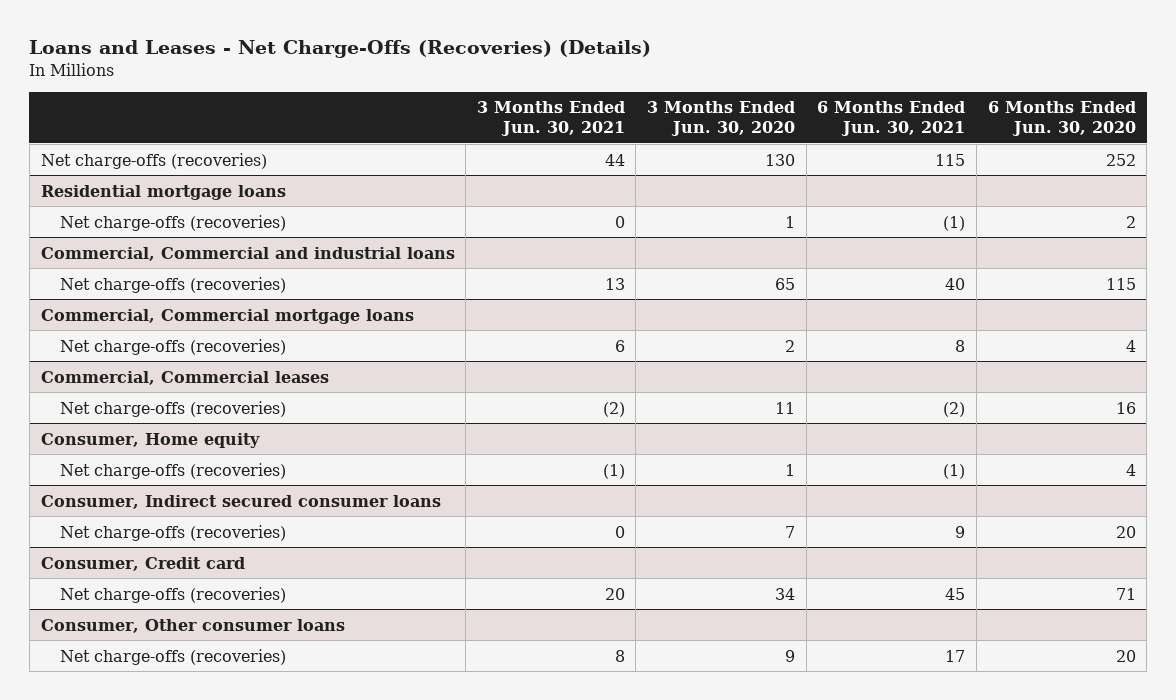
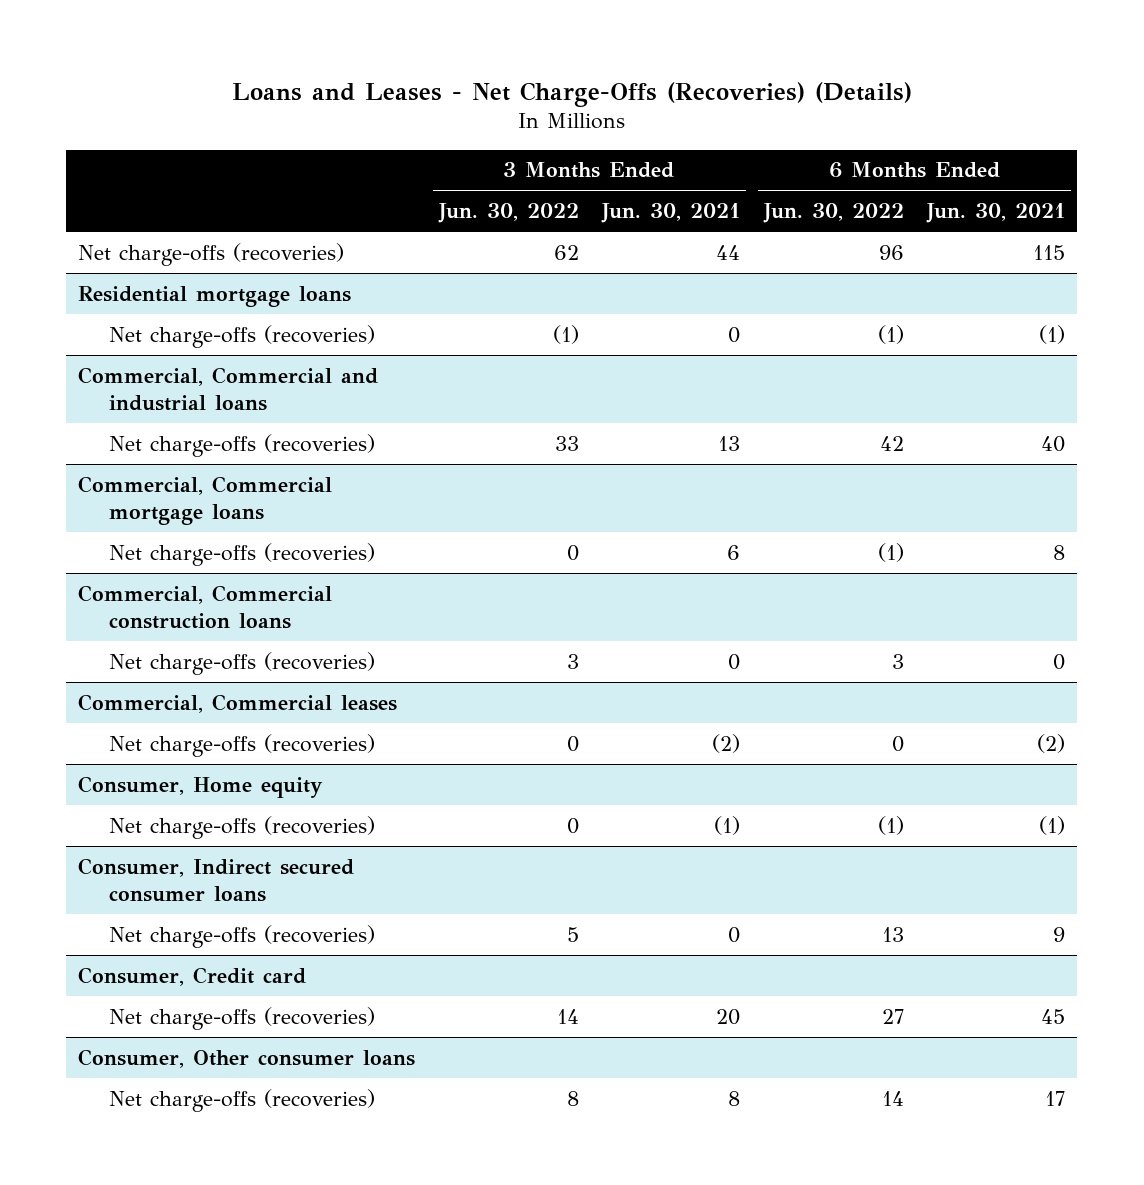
[647,101,796,136] 3 Months Ended Jun. 30, 2020 -> none
[987,101,1136,136] 6 Months Ended Jun. 30, 2020 -> none
none -> [437,203,579,224] Jun. 30, 2022
none -> [762,203,904,224] Jun. 30, 2022
none -> [78,584,333,629] Commercial, Commercial construction loans
none -> [109,651,376,675] Net charge-offs (recoveries)

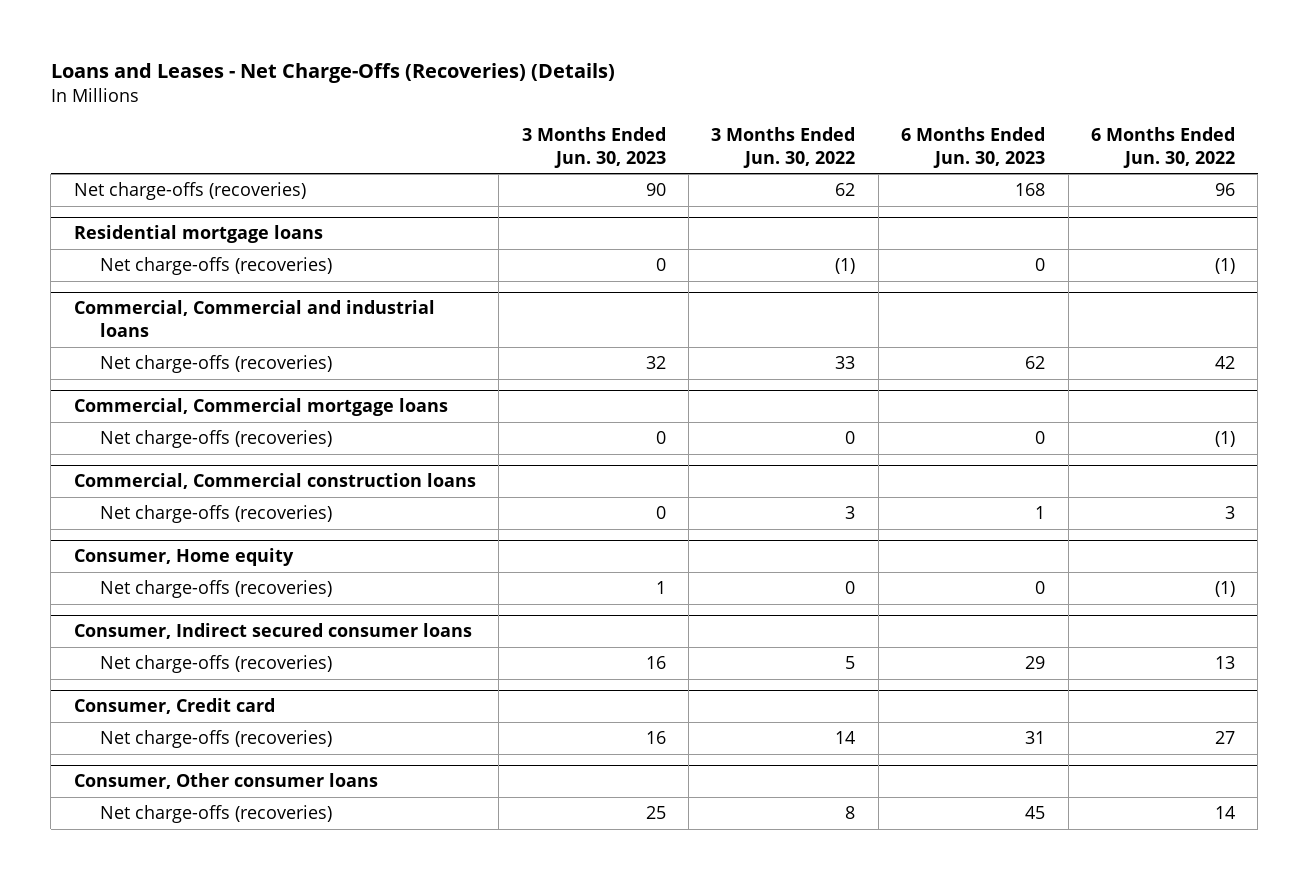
[601,203,741,224] Jun. 30, 2021 -> none
[926,203,1066,224] Jun. 30, 2021 -> none
none -> [521,127,666,168] 3 Months Ended Jun. 30, 2023
none -> [901,127,1046,168] 6 Months Ended Jun. 30, 2023
[78,693,398,713] Commercial, Commercial leases -> none
[109,733,376,757] Net charge-offs (recoveries) -> none

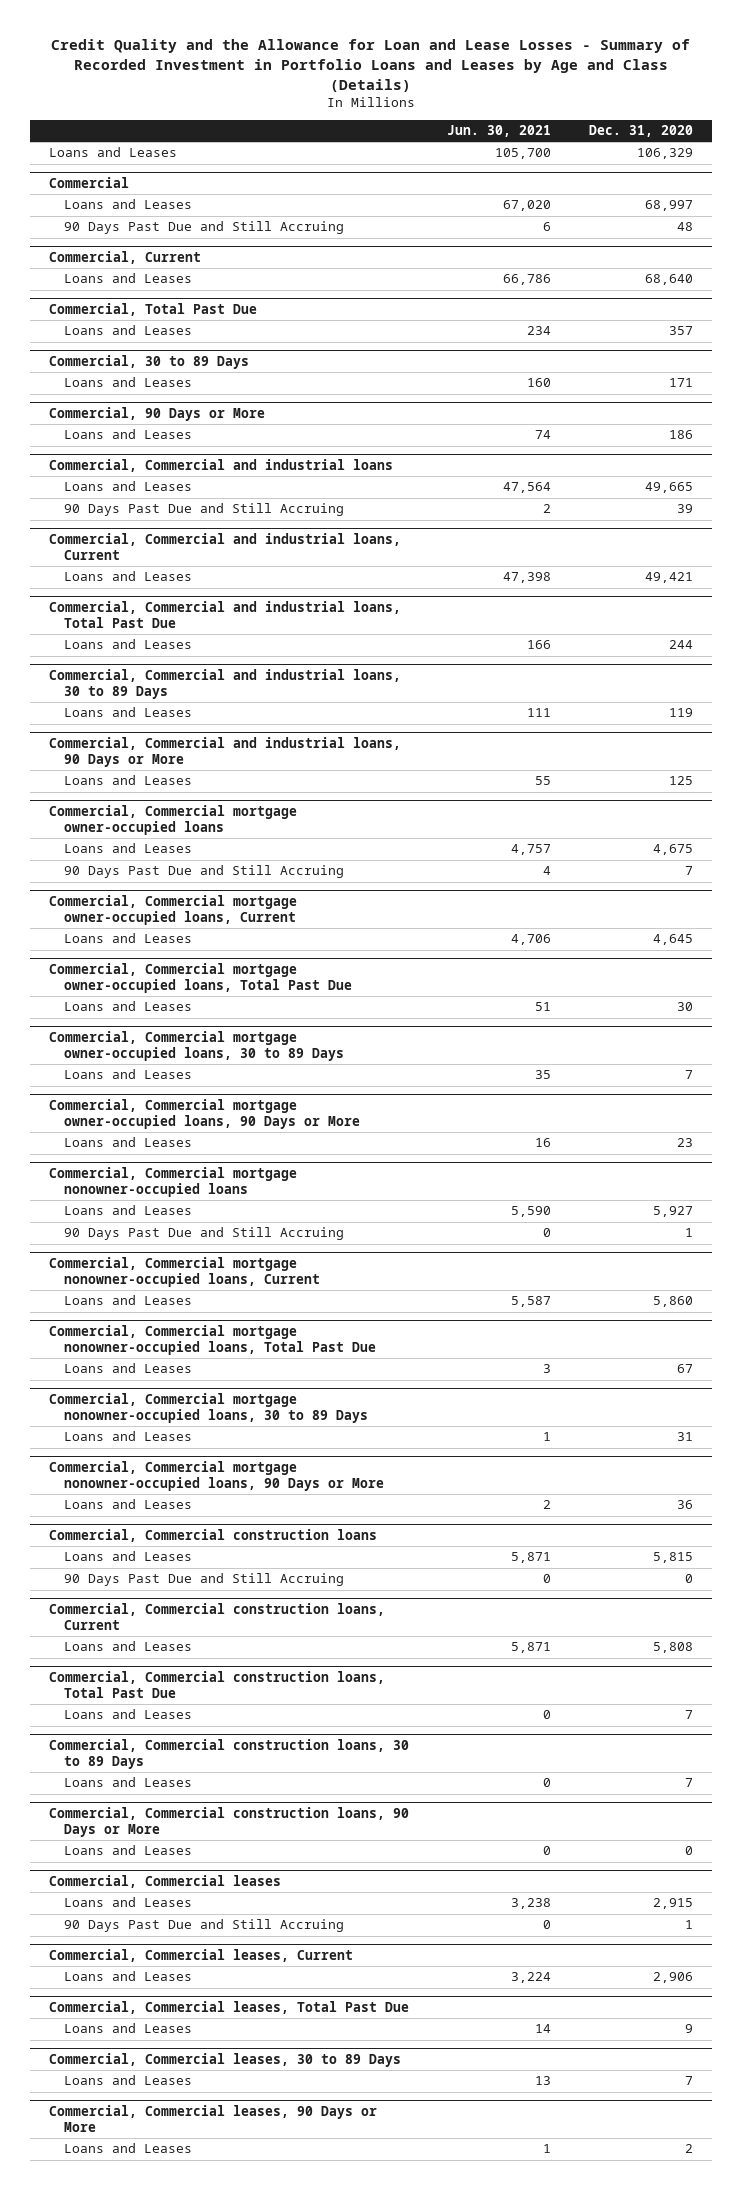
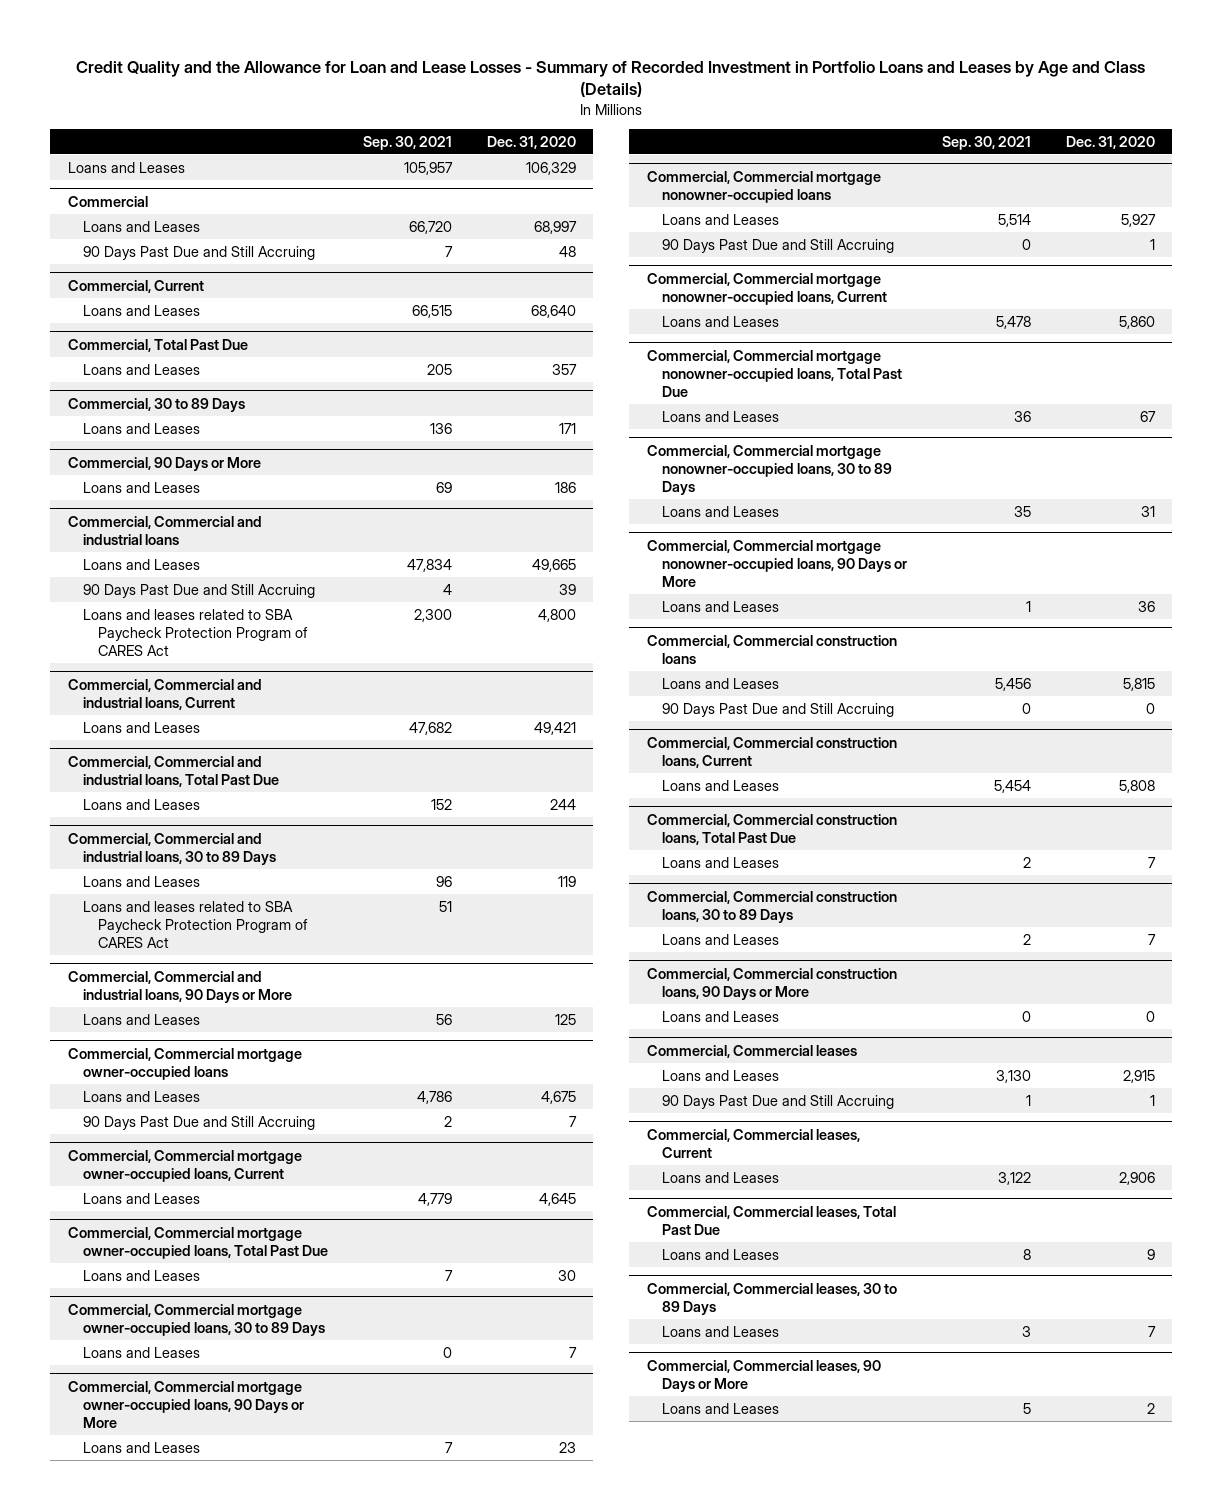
[446,125,551,138] Jun. 30, 2021 -> none
none -> [362,135,452,150] Sep. 30, 2021
none -> [82,608,308,656] Loans and leases related to SBA Paycheck Protection Program of CARES Act
none -> [82,900,308,948] Loans and leases related to SBA Paycheck Protection Program of CARES Act

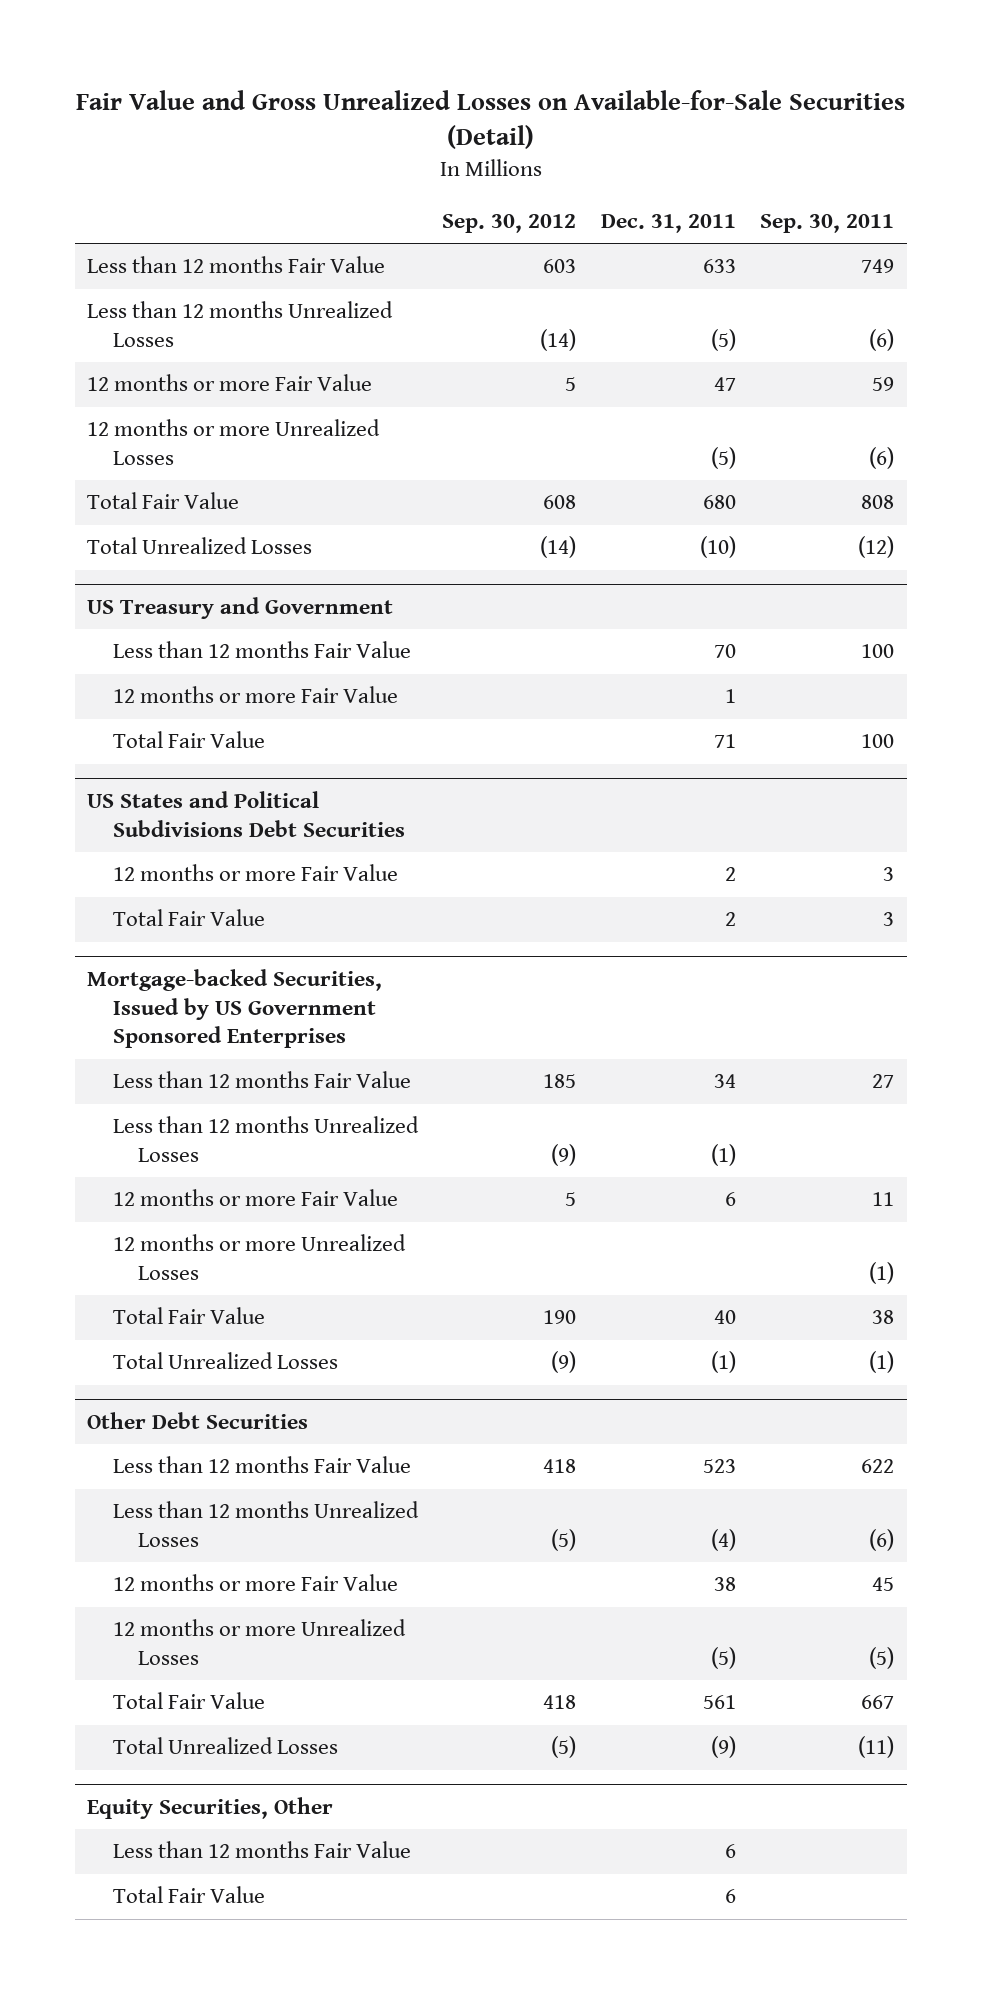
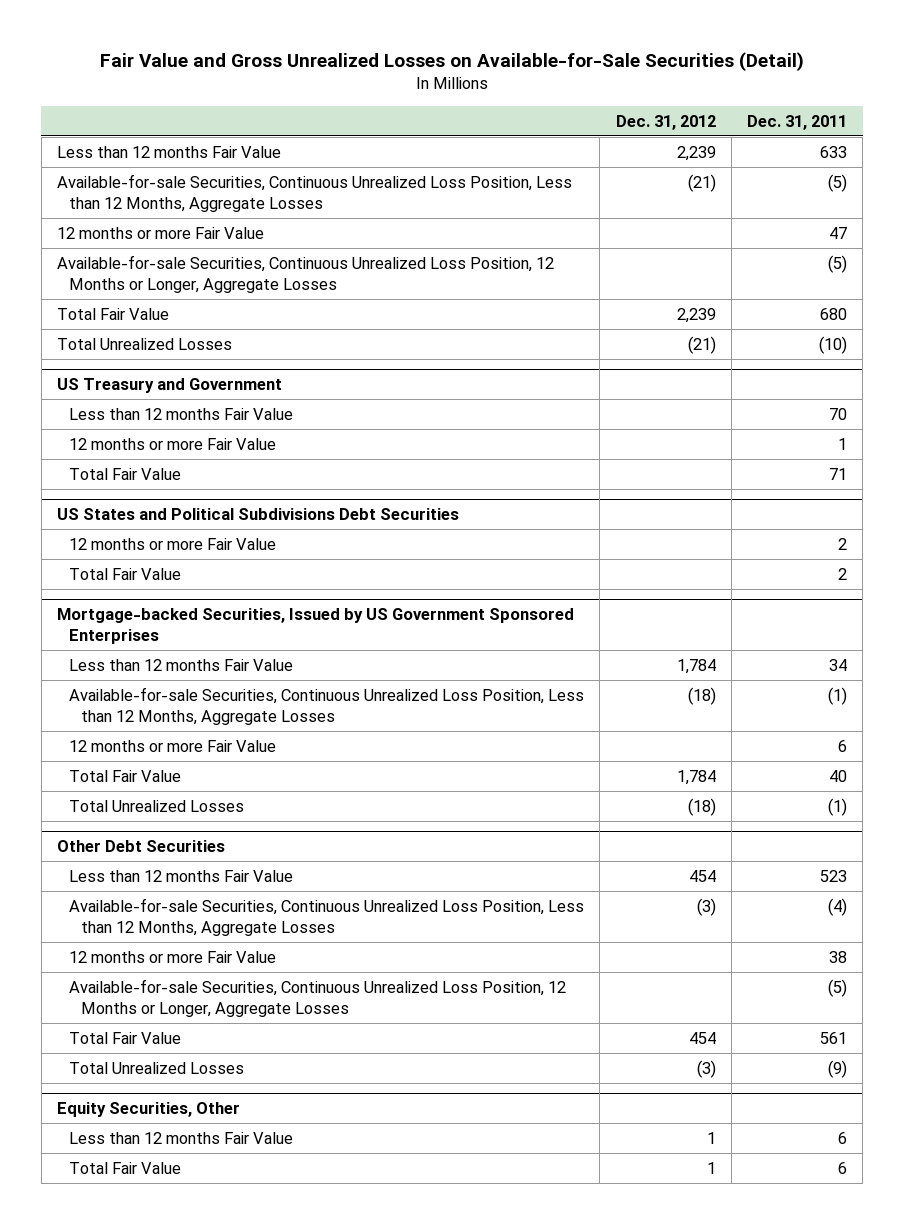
[442,213,577,233] Sep. 30, 2012 -> none
[760,213,895,233] Sep. 30, 2011 -> none
none -> [615,114,716,130] Dec. 31, 2012
[87,301,394,348] Less than 12 months Unrealized Losses -> none
none -> [57,173,573,212] Available-for-sale Securities, Continuous Unrealized Loss Position, Less than 12 Months, Aggregate Losses
[87,419,381,466] 12 months or more Unrealized Losses -> none
none -> [57,254,555,293] Available-for-sale Securities, Continuous Unrealized Loss Position, 12 Months or Longer, Aggregate Losses
[112,1116,419,1163] Less than 12 months Unrealized Losses -> none
none -> [69,686,585,725] Available-for-sale Securities, Continuous Unrealized Loss Position, Less than 12 Months, Aggregate Losses
[112,1234,406,1281] 12 months or more Unrealized Losses -> none
[112,1501,419,1548] Less than 12 months Unrealized Losses -> none
none -> [69,897,585,936] Available-for-sale Securities, Continuous Unrealized Loss Position, Less than 12 Months, Aggregate Losses
[112,1619,406,1666] 12 months or more Unrealized Losses -> none
none -> [69,978,567,1017] Available-for-sale Securities, Continuous Unrealized Loss Position, 12 Months or Longer, Aggregate Losses

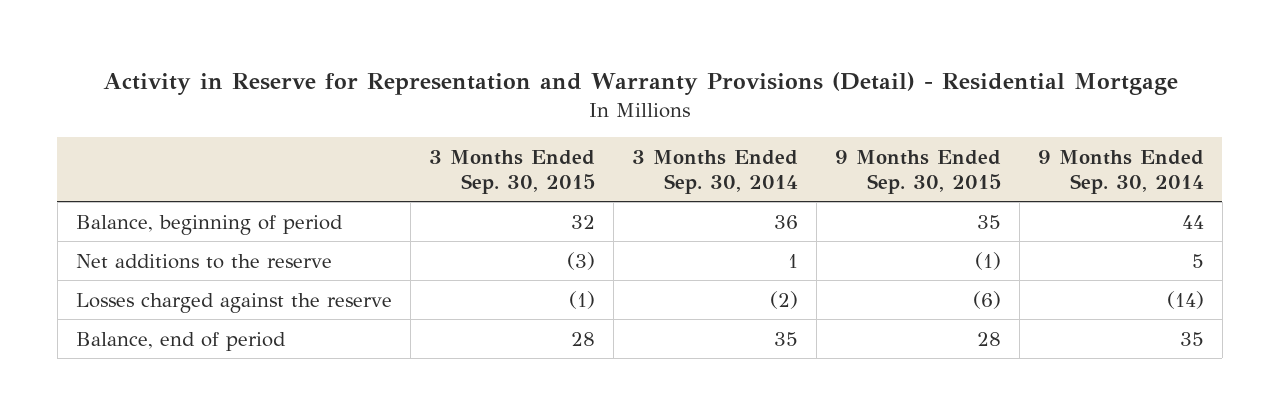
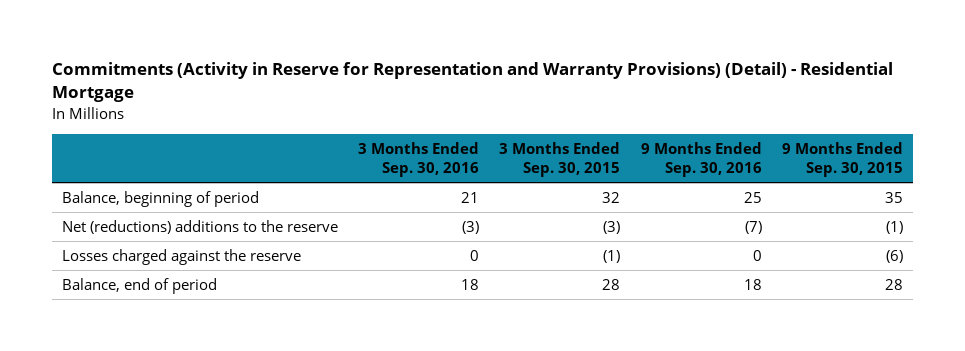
[102,72,1178,96] Activity in Reserve for Representation and Warranty Provisions (Detail) - Residential Mortgage -> [51,62,893,103] Commitments (Activity in Reserve for Representation and Warranty Provisions) (Detail) - Residential Mortgage
[631,149,798,195] 3 Months Ended Sep. 30, 2014 -> none
[1037,149,1204,195] 9 Months Ended Sep. 30, 2014 -> none
none -> [358,141,480,177] 3 Months Ended Sep. 30, 2016
none -> [640,141,762,177] 9 Months Ended Sep. 30, 2016
[75,253,332,269] Net additions to the reserve -> [62,219,339,234] Net (reductions) additions to the reserve

